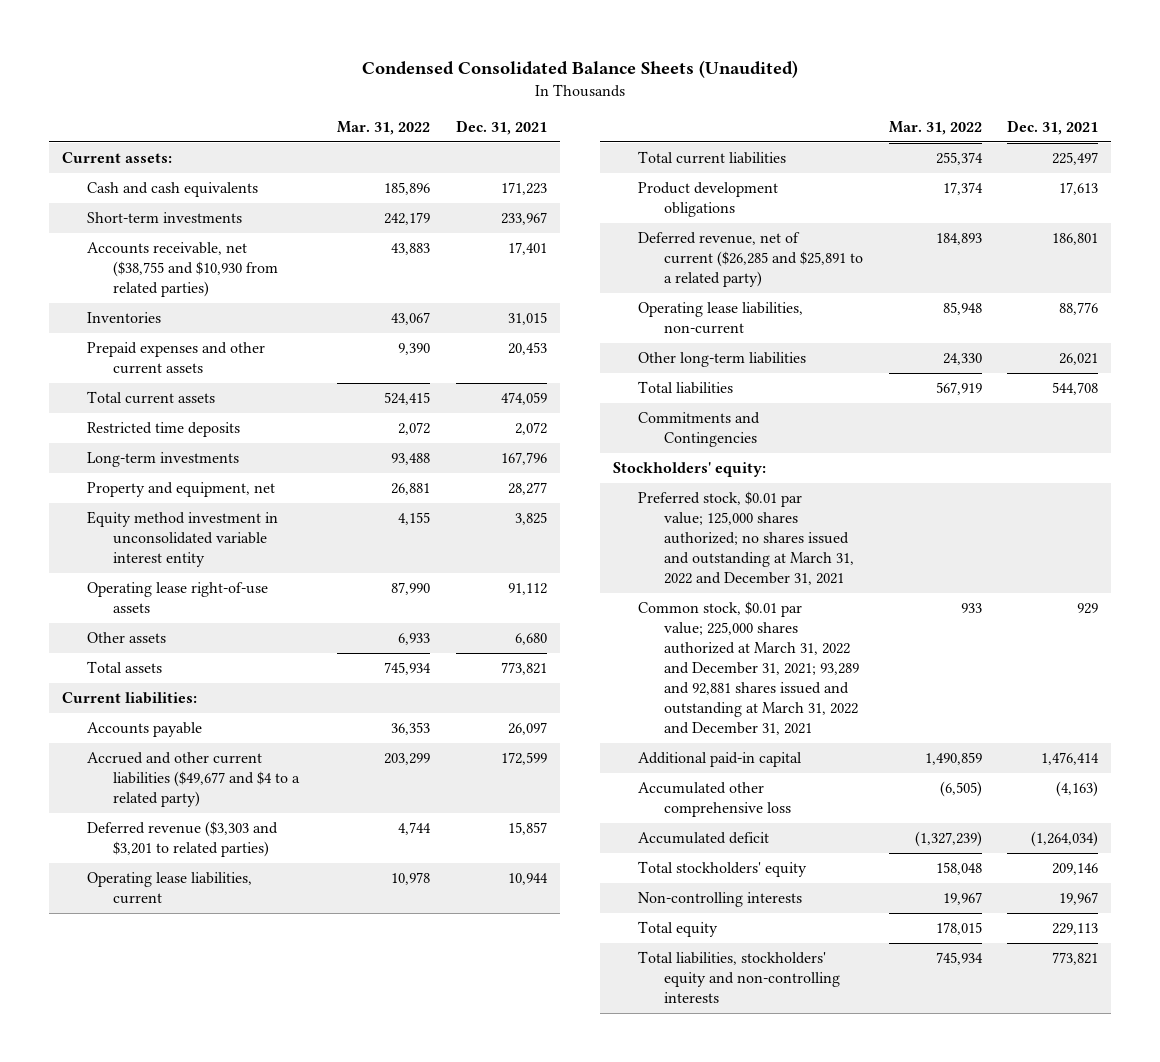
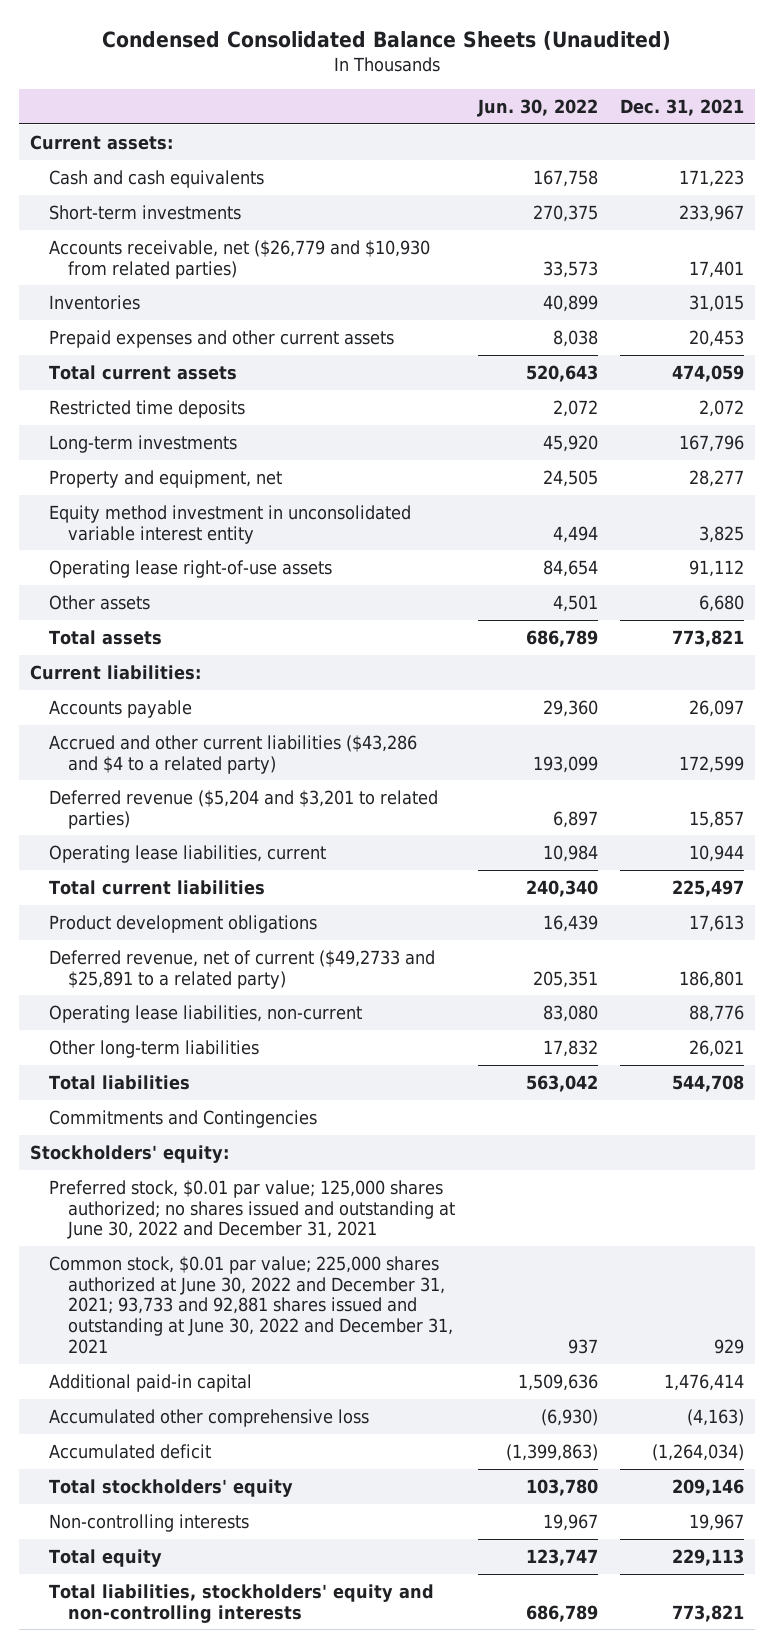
[337,121,431,136] Mar. 31, 2022 -> none
none -> [476,99,598,118] Jun. 30, 2022
[87,242,278,298] Accounts receivable, net ($38,755 and $10,930 from related parties) -> [49,239,431,279] Accounts receivable, net ($26,779 and $10,930 from related parties)
[87,752,300,808] Accrued and other current liabilities ($49,677 and $4 to a related party) -> [49,734,418,774] Accrued and other current liabilities ($43,286 and $4 to a related party)
[87,821,279,858] Deferred revenue ($3,303 and $3,201 to related parties) -> [49,789,439,829] Deferred revenue ($5,204 and $3,201 to related parties)
[638,232,863,288] Deferred revenue, net of current ($26,285 and $25,891 to a related party) -> [49,949,436,989] Deferred revenue, net of current ($49,2733 and $25,891 to a related party)
[638,491,854,586] Preferred stock, $0.01 par value; 125,000 shares authorized; no shares issued and outstanding at March 31, 2022 and December 31, 2021 -> [49,1179,456,1240] Preferred stock, $0.01 par value; 125,000 shares authorized; no shares issued and outstanding at June 30, 2022 and December 31, 2021
[638,601,859,735] Common stock, $0.01 par value; 225,000 shares authorized at March 31, 2022 and December 31, 2021; 93,289 and 92,881 shares issued and outstanding at March 31, 2022 and December 31, 2021 -> [49,1255,454,1355] Common stock, $0.01 par value; 225,000 shares authorized at June 30, 2022 and December 31, 2021; 93,733 and 92,881 shares issued and outstanding at June 30, 2022 and December 31, 2021

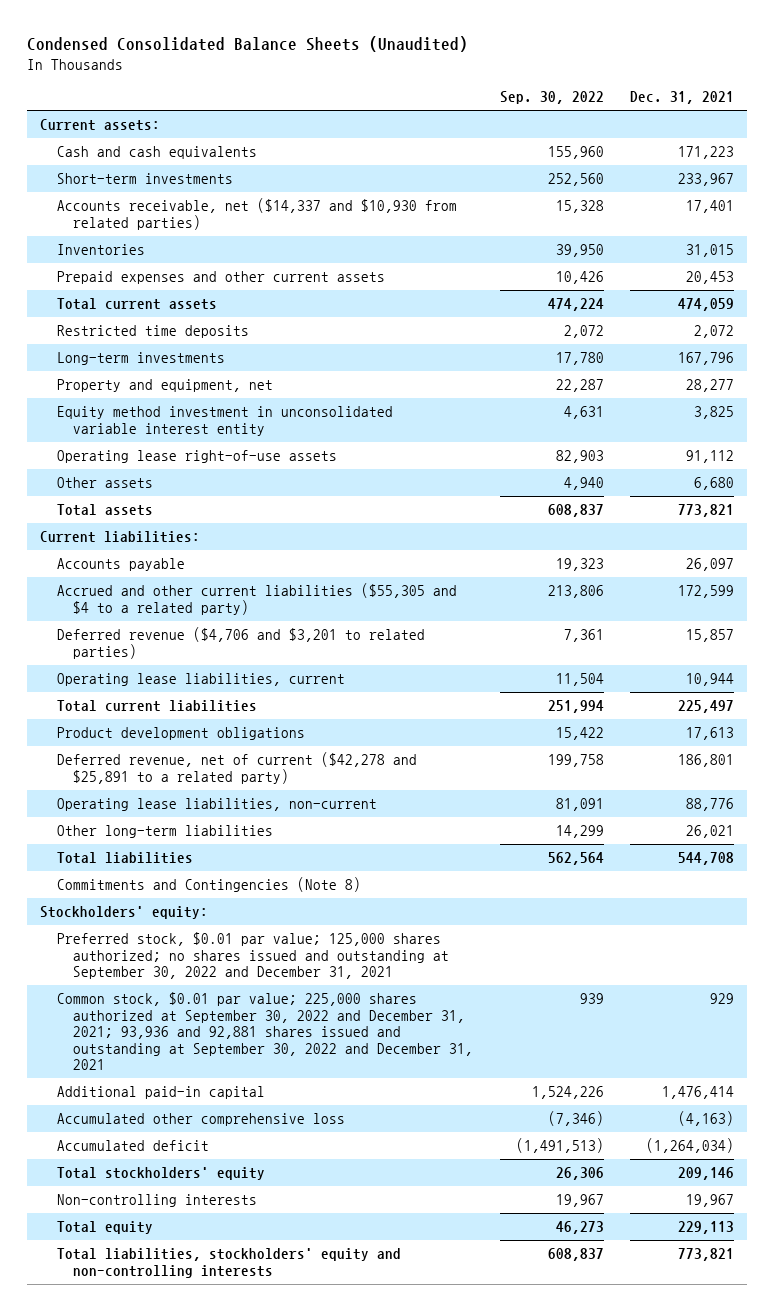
[476,99,598,118] Jun. 30, 2022 -> none
none -> [499,91,604,105] Sep. 30, 2022
[49,239,431,279] Accounts receivable, net ($26,779 and $10,930 from related parties) -> [56,198,457,230] Accounts receivable, net ($14,337 and $10,930 from related parties)
[49,734,418,774] Accrued and other current liabilities ($43,286 and $4 to a related party) -> [56,583,457,615] Accrued and other current liabilities ($55,305 and $4 to a related party)
[49,789,439,829] Deferred revenue ($5,204 and $3,201 to related parties) -> [56,627,425,659] Deferred revenue ($4,706 and $3,201 to related parties)
[49,949,436,989] Deferred revenue, net of current ($49,2733 and $25,891 to a related party) -> [56,752,417,784] Deferred revenue, net of current ($42,278 and $25,891 to a related party)
[49,1109,318,1128] Commitments and Contingencies -> [56,877,361,893] Commitments and Contingencies (Note 8)
[49,1179,456,1240] Preferred stock, $0.01 par value; 125,000 shares authorized; no shares issued and outstanding at June 30, 2022 and December 31, 2021 -> [56,932,450,980] Preferred stock, $0.01 par value; 125,000 shares authorized; no shares issued and outstanding at September 30, 2022 and December 31, 2021
[49,1255,454,1355] Common stock, $0.01 par value; 225,000 shares authorized at June 30, 2022 and December 31, 2021; 93,733 and 92,881 shares issued and outstanding at June 30, 2022 and December 31, 2021 -> [56,992,474,1071] Common stock, $0.01 par value; 225,000 shares authorized at September 30, 2022 and December 31, 2021; 93,936 and 92,881 shares issued and outstanding at September 30, 2022 and December 31, 2021

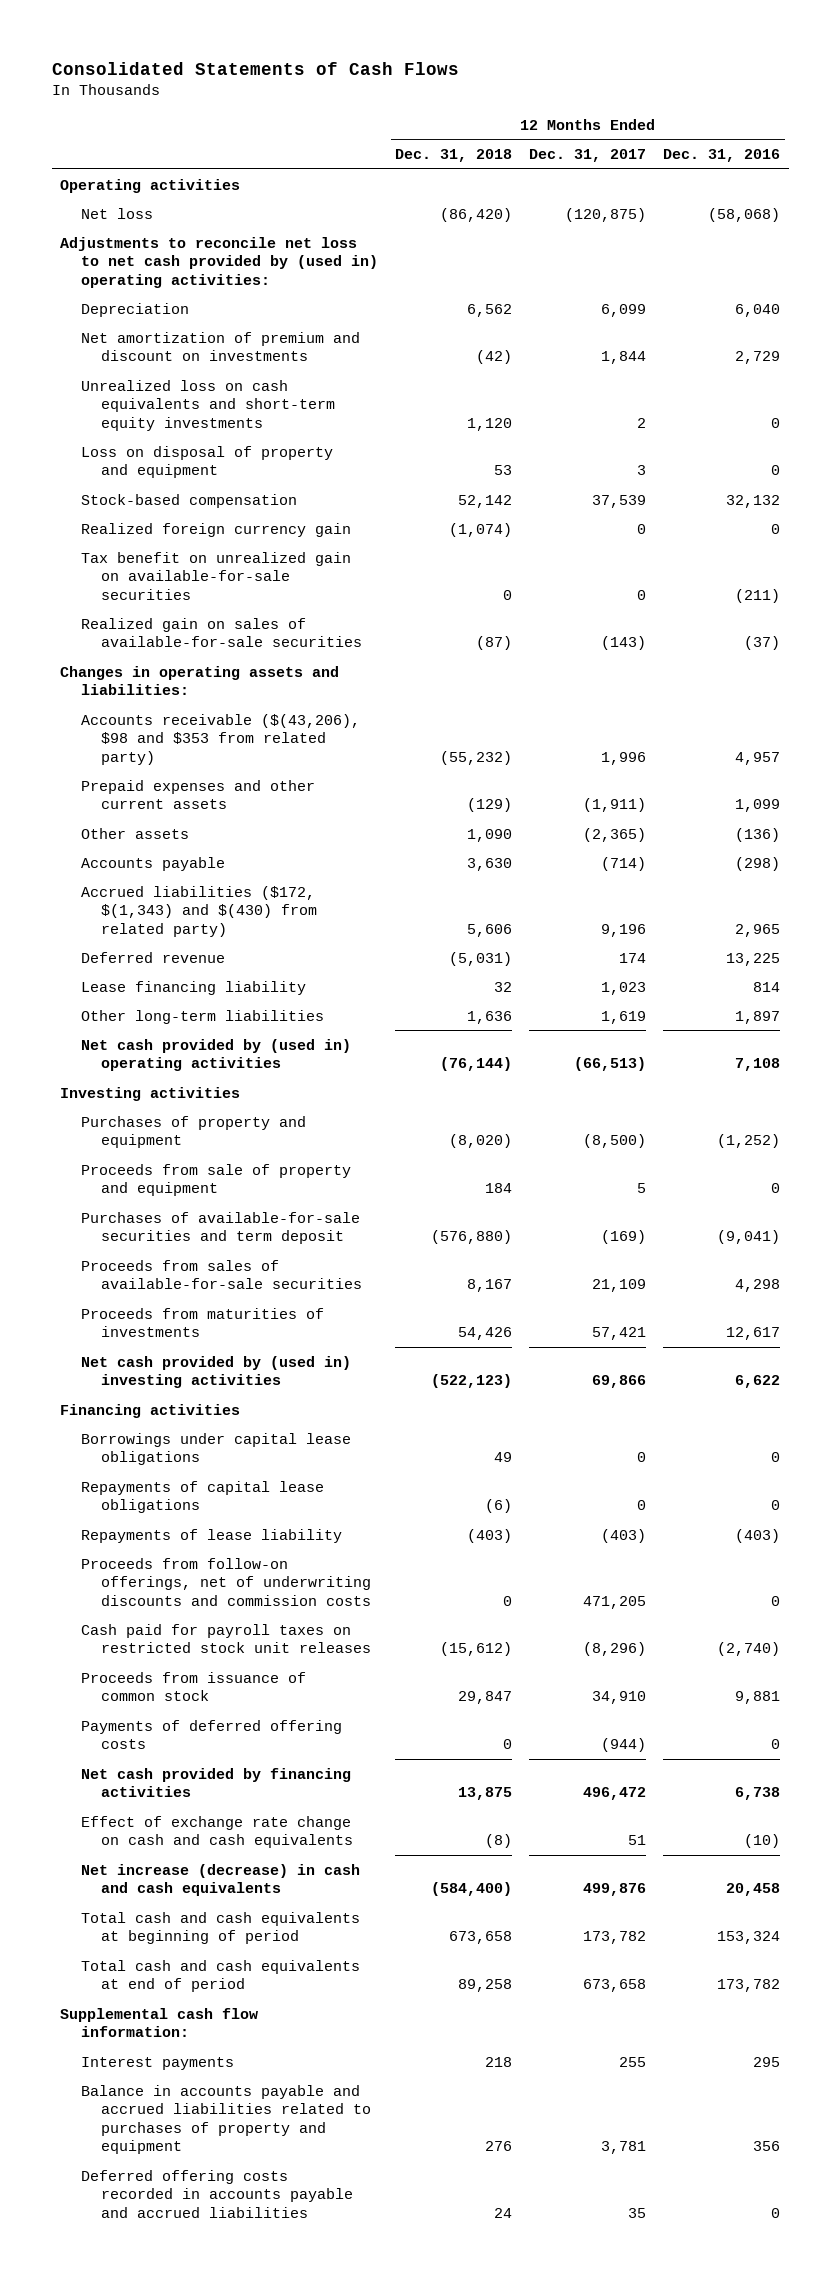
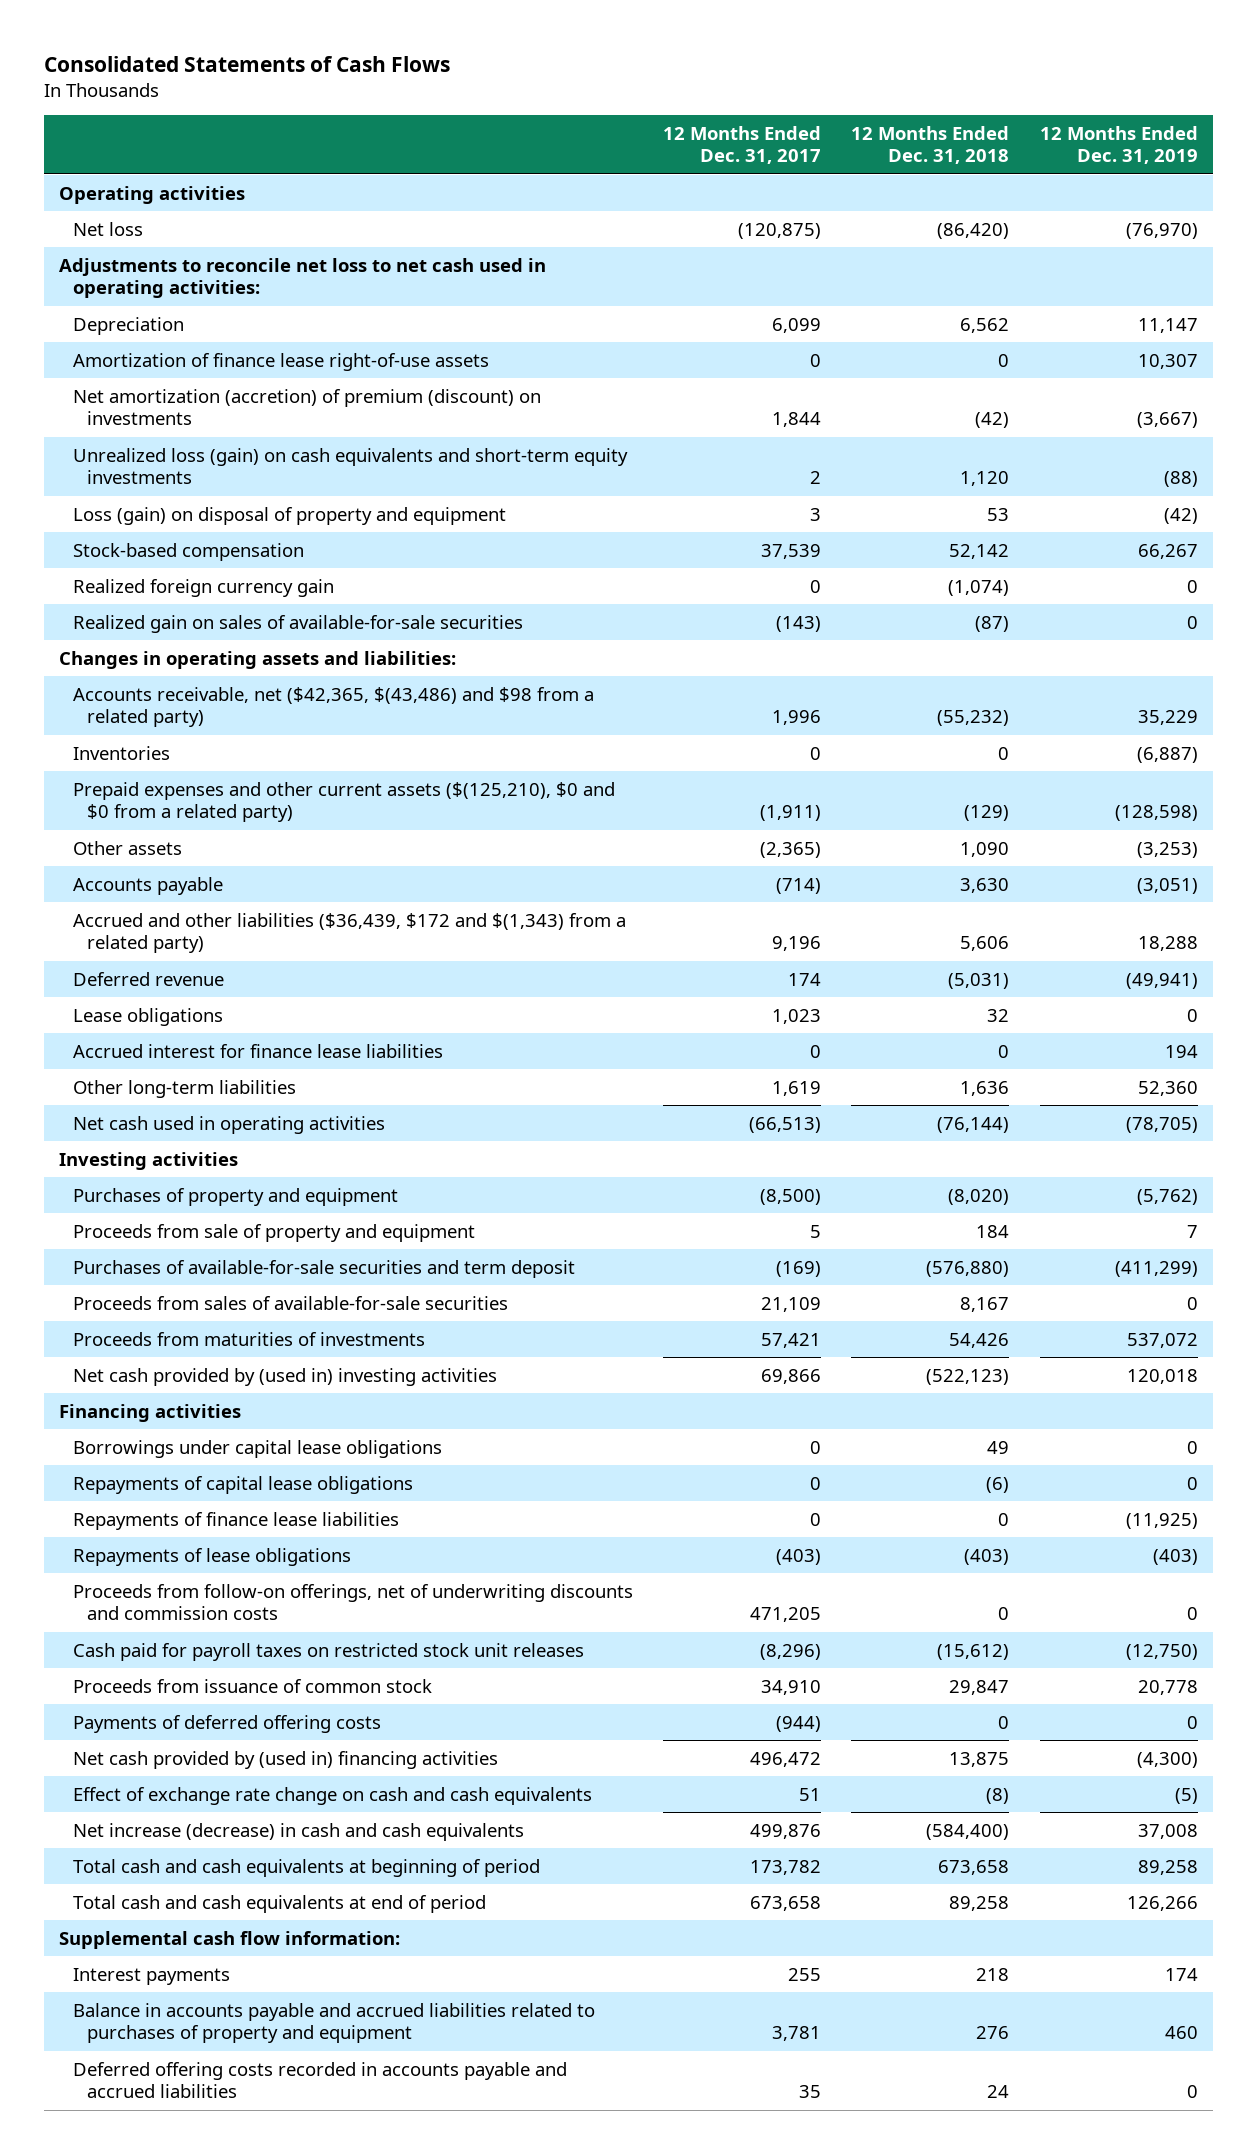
[663,149,781,163] Dec. 31, 2016 -> none
none -> [1039,125,1198,165] 12 Months Ended Dec. 31, 2019
[60,236,378,288] Adjustments to reconcile net loss to net cash provided by (used in) operating activities: -> [58,257,546,299] Adjustments to reconcile net loss to net cash used in operating activities:
none -> [72,352,489,371] Amortization of finance lease right-of-use assets
[80,331,360,362] Net amortization of premium and discount on investments -> [72,388,541,426] Net amortization (accretion) of premium (discount) on investments
[80,379,336,431] Unrealized loss on cash equivalents and short-term equity investments -> [72,447,628,485] Unrealized loss (gain) on cash equivalents and short-term equity investments
[80,445,333,479] Loss on disposal of property and equipment -> [72,506,506,525] Loss (gain) on disposal of property and equipment
[80,551,351,600] Tax benefit on unrealized gain on available-for-sale securities -> none
[80,713,360,765] Accounts receivable ($(43,206), $98 and $353 from related party) -> [72,686,594,728] Accounts receivable, net ($42,365, $(43,486) and $98 from a related party)
none -> [72,745,170,760] Inventories
[80,779,315,810] Prepaid expenses and other current assets -> [72,781,615,823] Prepaid expenses and other current assets ($(125,210), $0 and $0 from a related party)
[80,885,318,937] Accrued liabilities ($172, $(1,343) and $(430) from related party) -> [72,912,626,954] Accrued and other liabilities ($36,439, $172 and $(1,343) from a related party)
[80,980,306,995] Lease financing liability -> [72,1007,223,1026] Lease obligations
none -> [72,1043,443,1058] Accrued interest for finance lease liabilities
[80,1038,351,1072] Net cash provided by (used in) operating activities -> [72,1115,385,1134] Net cash used in operating activities
none -> [72,1511,399,1530] Repayments of finance lease liabilities
[80,1528,342,1543] Repayments of lease liability -> [72,1547,351,1566] Repayments of lease obligations
[80,1767,351,1798] Net cash provided by financing activities -> [72,1750,498,1769] Net cash provided by (used in) financing activities

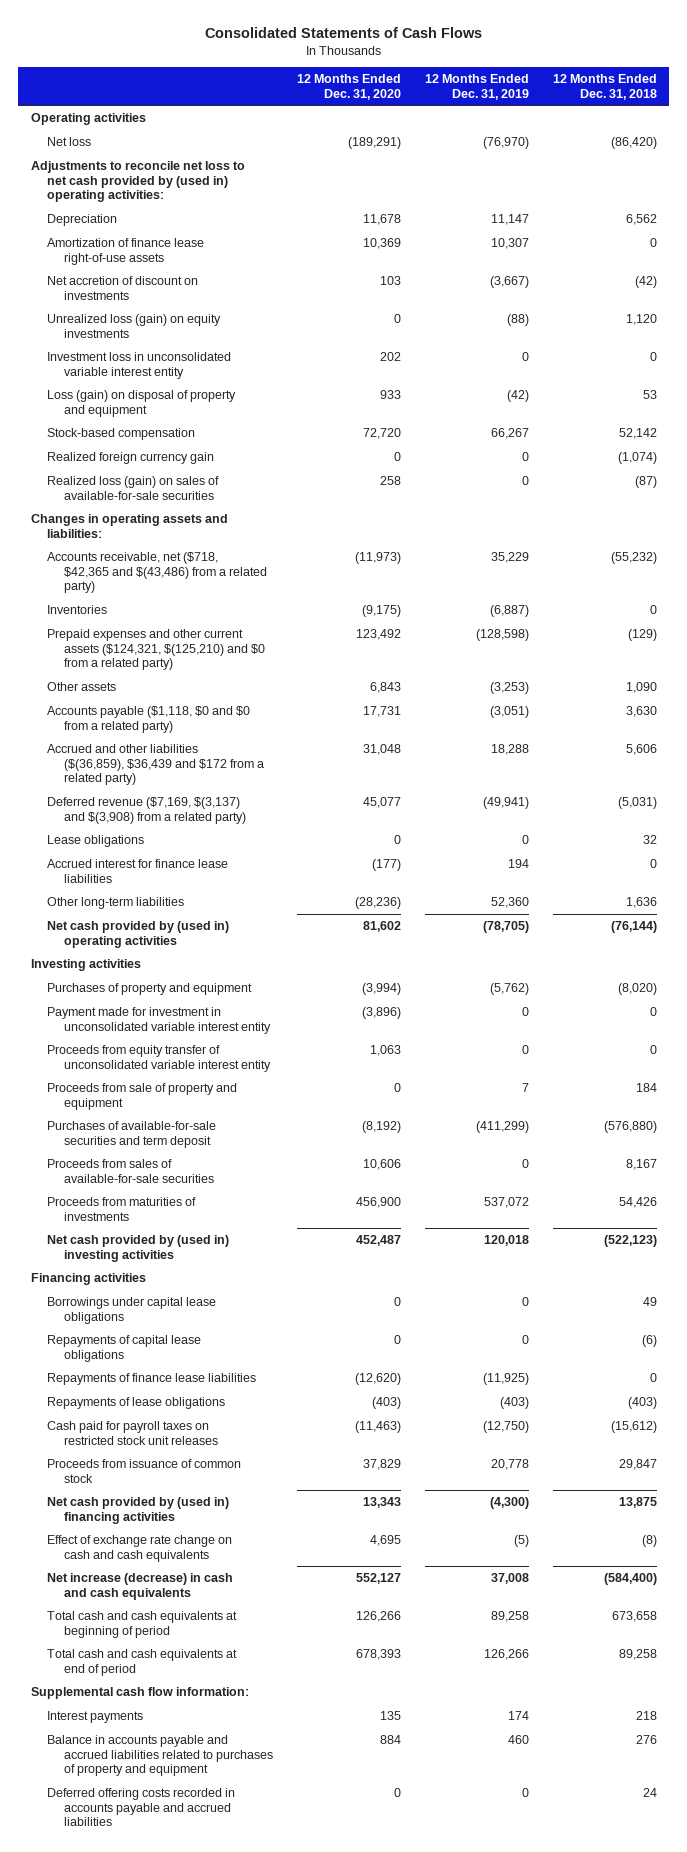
[662,125,821,165] 12 Months Ended Dec. 31, 2017 -> none
none -> [296,74,401,100] 12 Months Ended Dec. 31, 2020
[58,257,546,299] Adjustments to reconcile net loss to net cash used in operating activities: -> [30,161,245,203] Adjustments to reconcile net loss to net cash provided by (used in) operating activities:
[72,388,541,426] Net amortization (accretion) of premium (discount) on investments -> [47,276,199,300] Net accretion of discount on investments
[72,447,628,485] Unrealized loss (gain) on cash equivalents and short-term equity investments -> [47,314,222,338] Unrealized loss (gain) on equity investments
none -> [47,352,232,379] Investment loss in unconsolidated variable interest entity
[72,614,523,633] Realized gain on sales of available-for-sale securities -> [47,476,220,500] Realized loss (gain) on sales of available-for-sale securities
[72,686,594,728] Accounts receivable, net ($42,365, $(43,486) and $98 from a related party) -> [47,552,267,594] Accounts receivable, net ($718, $42,365 and $(43,486) from a related party)
[72,781,615,823] Prepaid expenses and other current assets ($(125,210), $0 and $0 from a related party) -> [47,629,265,671] Prepaid expenses and other current assets ($124,321, $(125,210) and $0 from a related party)
[72,876,223,895] Accounts payable -> [47,706,251,733] Accounts payable ($1,118, $0 and $0 from a related party)
[72,912,626,954] Accrued and other liabilities ($36,439, $172 and $(1,343) from a related party) -> [47,744,264,786] Accrued and other liabilities ($(36,859), $36,439 and $172 from a related party)
[72,971,224,986] Deferred revenue -> [47,797,246,824] Deferred revenue ($7,169, $(3,137) and $(3,908) from a related party)
[72,1115,385,1134] Net cash used in operating activities -> [47,921,230,948] Net cash provided by (used in) operating activities
none -> [47,1007,271,1034] Payment made for investment in unconsolidated variable interest entity
none -> [47,1045,271,1072] Proceeds from equity transfer of unconsolidated variable interest entity
[72,1583,633,1621] Proceeds from follow-on offerings, net of underwriting discounts and commission costs -> none
[72,1714,381,1733] Payments of deferred offering costs -> none

